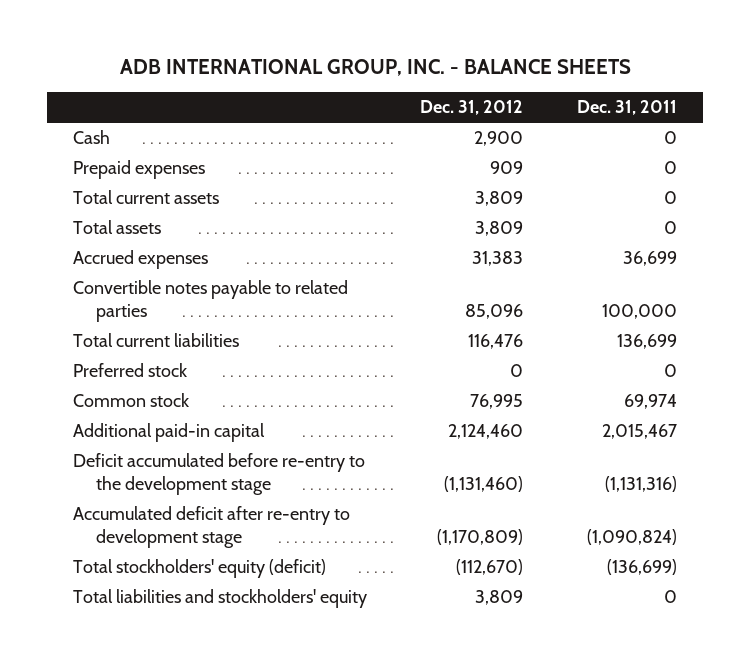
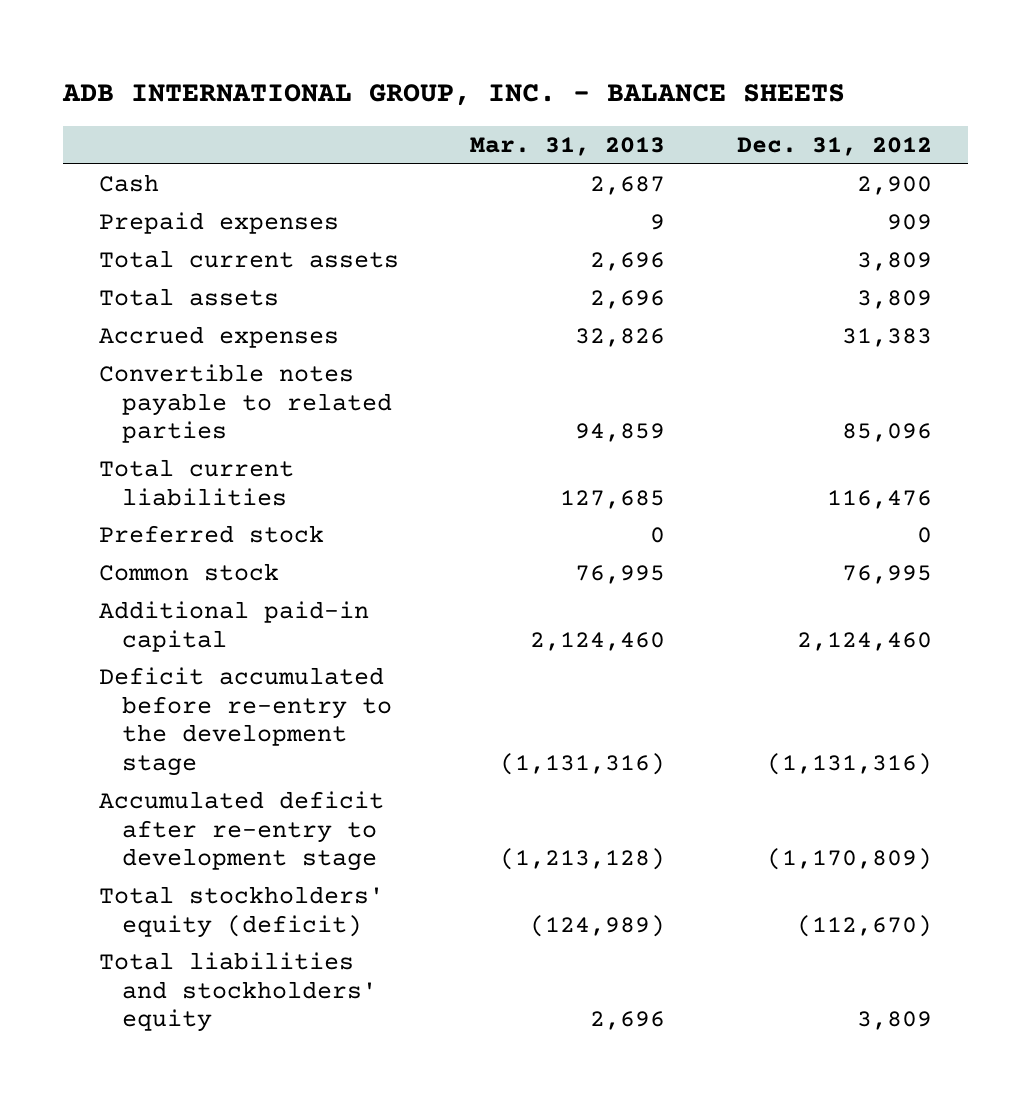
[576,100,677,116] Dec. 31, 2011 -> none
none -> [470,137,666,157] Mar. 31, 2013
[444,476,524,493] (1,131,460) -> [767,752,933,775] (1,131,316)

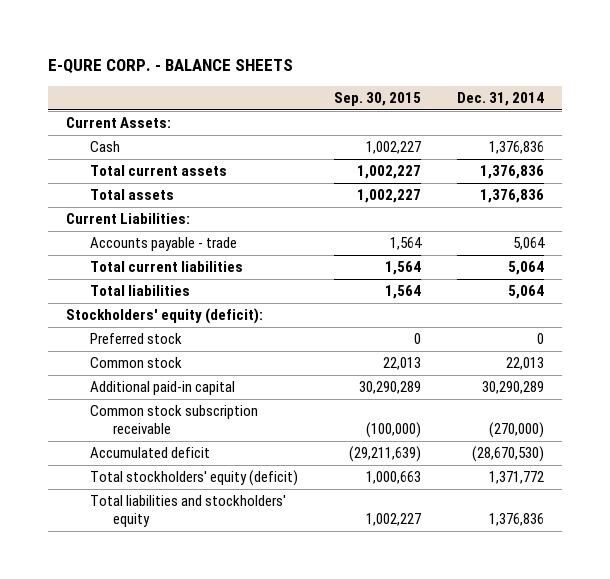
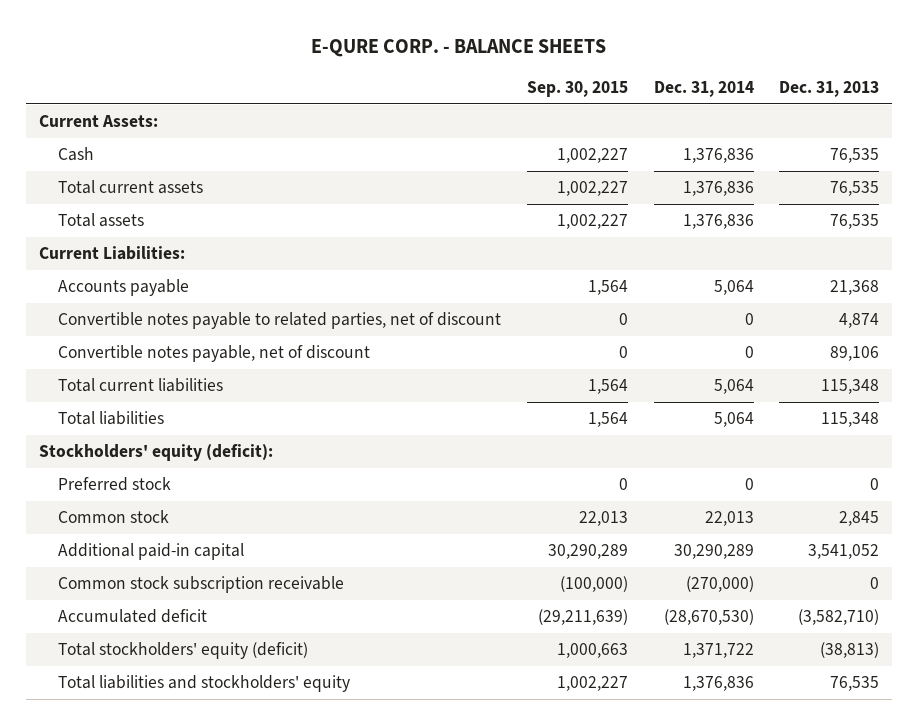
none -> [779,81,880,98] Dec. 31, 2013
[89,237,237,252] Accounts payable - trade -> [58,279,190,297] Accounts payable
none -> [58,312,502,330] Convertible notes payable to related parties, net of discount
none -> [58,345,371,363] Convertible notes payable, net of discount
[489,471,545,485] 1,371,772 -> [682,643,754,659] 1,371,722

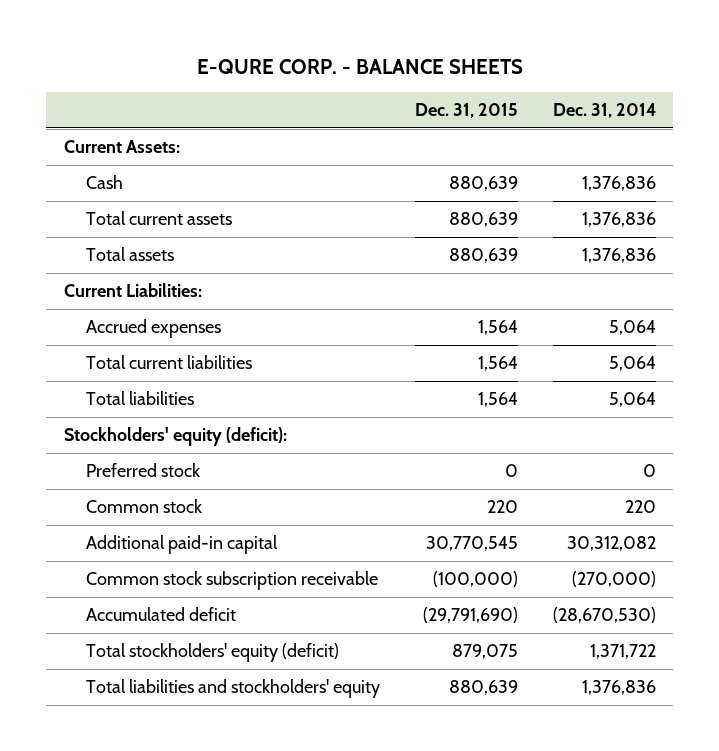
[527,81,629,98] Sep. 30, 2015 -> none
[779,81,880,98] Dec. 31, 2013 -> none
none -> [414,103,518,119] Dec. 31, 2015
[58,312,502,330] Convertible notes payable to related parties, net of discount -> none
[58,345,371,363] Convertible notes payable, net of discount -> none
[58,279,190,297] Accounts payable -> [86,319,222,339] Accrued expenses
[704,511,754,527] 22,013 -> [624,500,656,514] 220
[673,544,754,560] 30,290,289 -> [566,536,656,552] 30,312,082

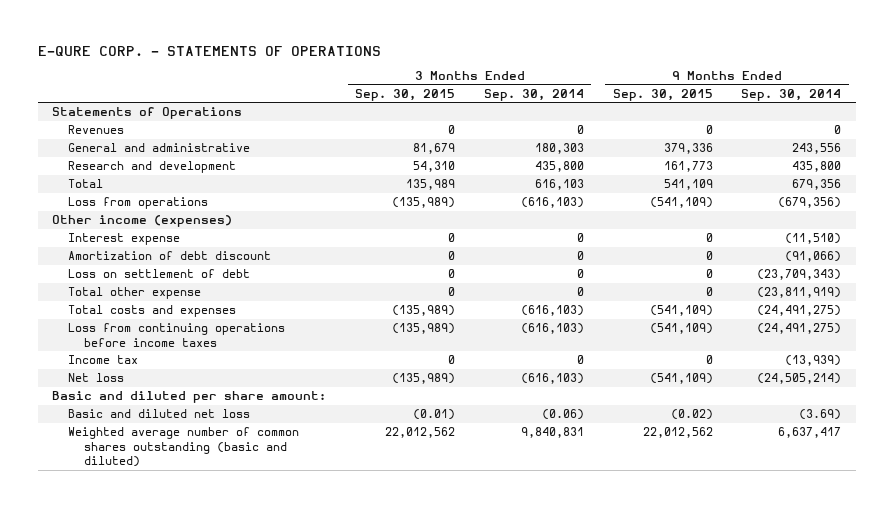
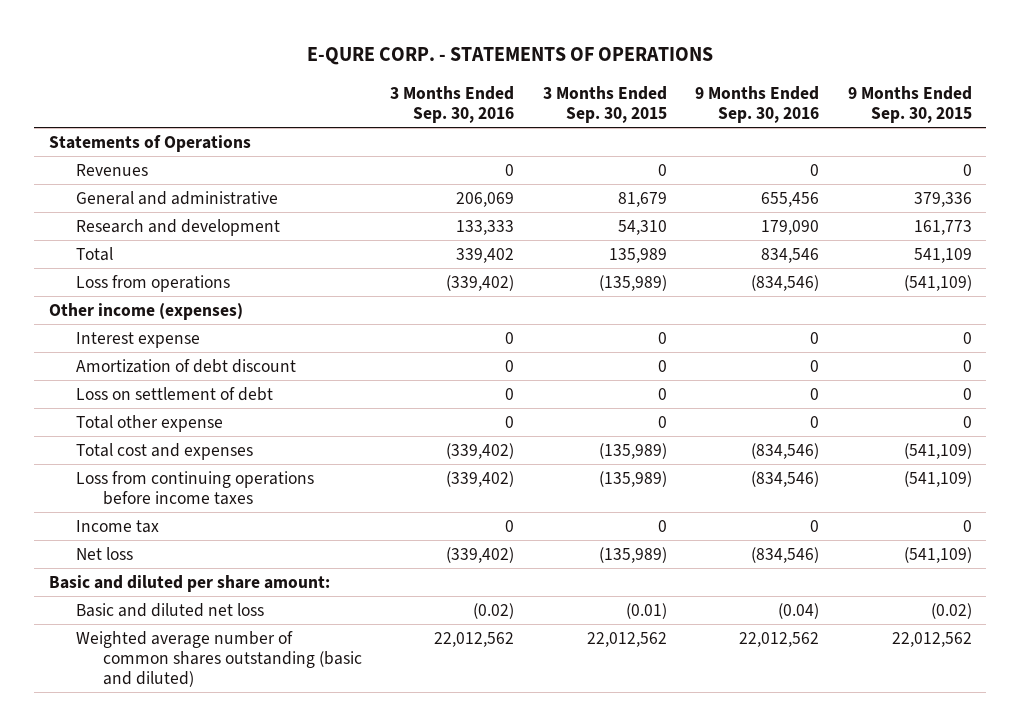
[483,88,584,101] Sep. 30, 2014 -> none
[741,88,842,101] Sep. 30, 2014 -> none
none -> [390,85,515,123] 3 Months Ended Sep. 30, 2016
none -> [695,85,820,123] 9 Months Ended Sep. 30, 2016
[68,305,237,318] Total costs and expenses -> [75,442,253,460] Total cost and expenses

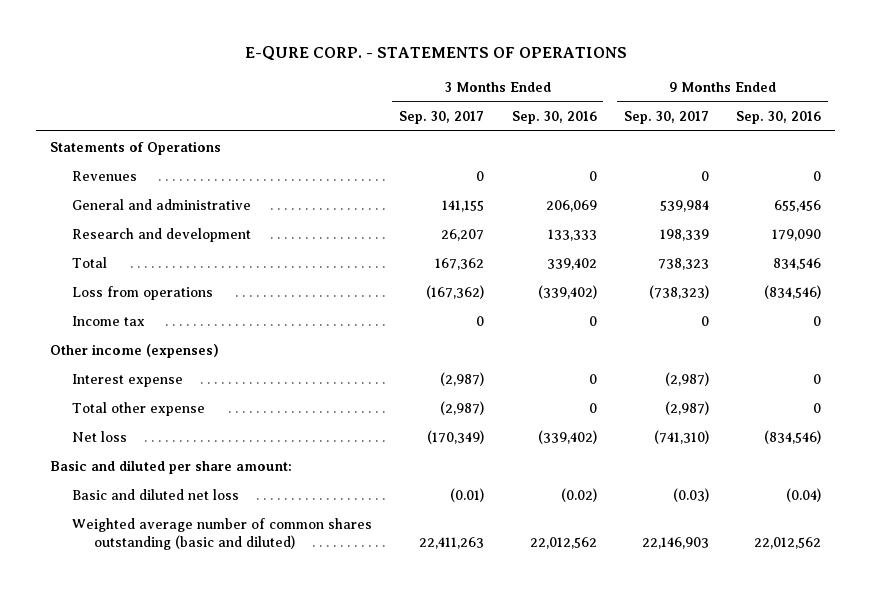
[542,85,667,123] 3 Months Ended Sep. 30, 2015 -> none
[847,85,972,123] 9 Months Ended Sep. 30, 2015 -> none
none -> [399,111,485,125] Sep. 30, 2017
none -> [624,111,710,125] Sep. 30, 2017
[75,519,159,533] Income tax -> [71,315,145,326] Income tax
[75,358,296,373] Amortization of debt discount -> none
[75,386,273,401] Loss on settlement of debt -> none
[75,442,253,460] Total cost and expenses -> none
[75,470,314,505] Loss from continuing operations before income taxes -> none

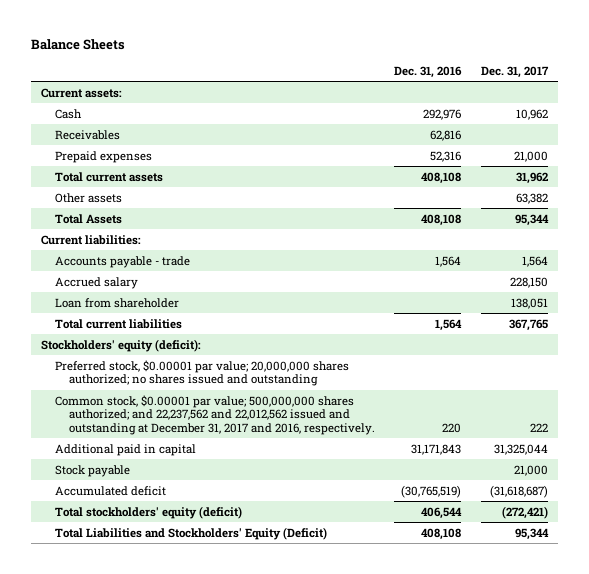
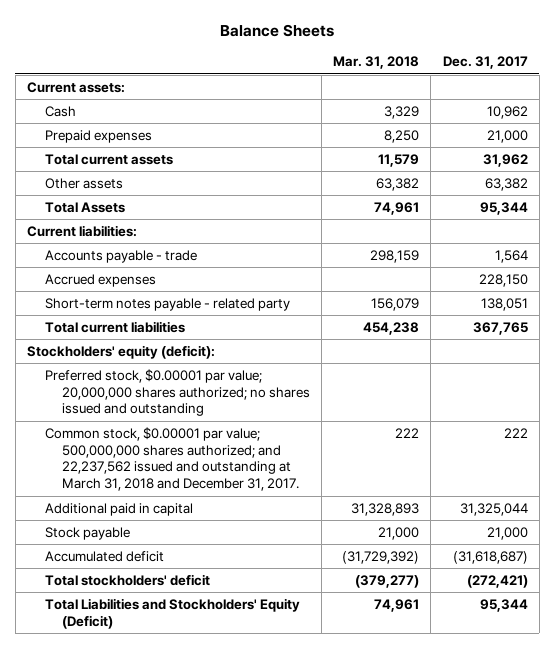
[394,65,463,78] Dec. 31, 2016 -> none
none -> [333,56,420,70] Mar. 31, 2018
[54,129,120,140] Receivables -> none
[54,276,138,289] Accrued salary -> [44,273,156,287] Accrued expenses
[54,297,179,308] Loan from shareholder -> [44,297,290,311] Short-term notes payable - related party
[54,394,375,435] Common stock, $0.00001 par value; 500,000,000 shares authorized; and 22,237,562 and 22,012,562 issued and outstanding at December 31, 2017 and 2016, respectively. -> [44,426,300,492] Common stock, $0.00001 par value; 500,000,000 shares authorized; and 22,237,562 issued and outstanding at March 31, 2018 and December 31, 2017.
[54,505,242,519] Total stockholders' equity (deficit) -> [44,573,210,586] Total stockholders' deficit

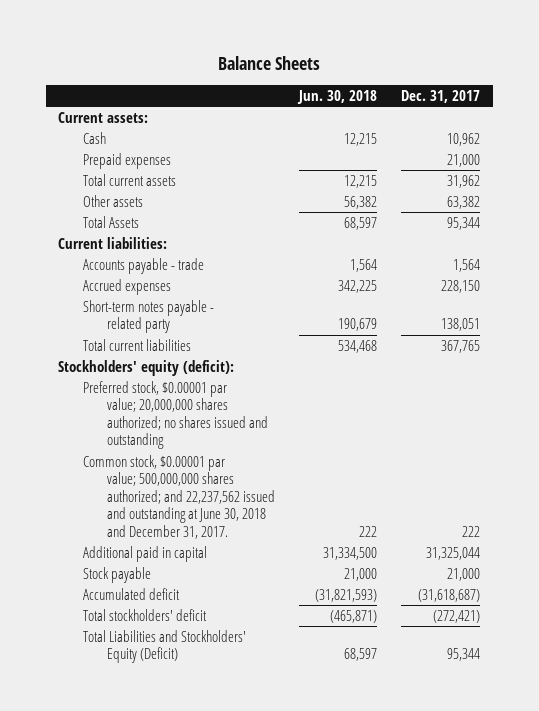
[333,56,420,70] Mar. 31, 2018 -> none
none -> [297,89,378,104] Jun. 30, 2018
[44,426,300,492] Common stock, $0.00001 par value; 500,000,000 shares authorized; and 22,237,562 issued and outstanding at March 31, 2018 and December 31, 2017. -> [82,455,275,539] Common stock, $0.00001 par value; 500,000,000 shares authorized; and 22,237,562 issued and outstanding at June 30, 2018 and December 31, 2017.

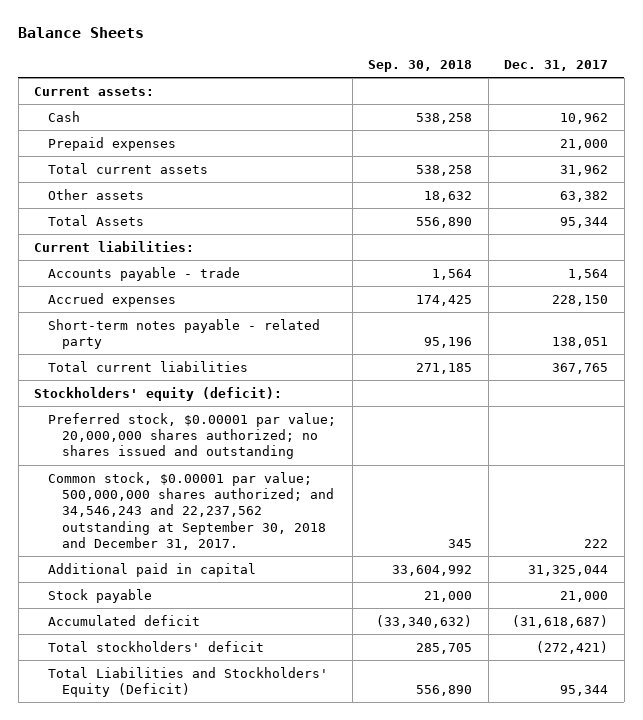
[297,89,378,104] Jun. 30, 2018 -> none
none -> [368,59,473,72] Sep. 30, 2018
[82,455,275,539] Common stock, $0.00001 par value; 500,000,000 shares authorized; and 22,237,562 issued and outstanding at June 30, 2018 and December 31, 2017. -> [48,471,334,551] Common stock, $0.00001 par value; 500,000,000 shares authorized; and 34,546,243 and 22,237,562 outstanding at September 30, 2018 and December 31, 2017.

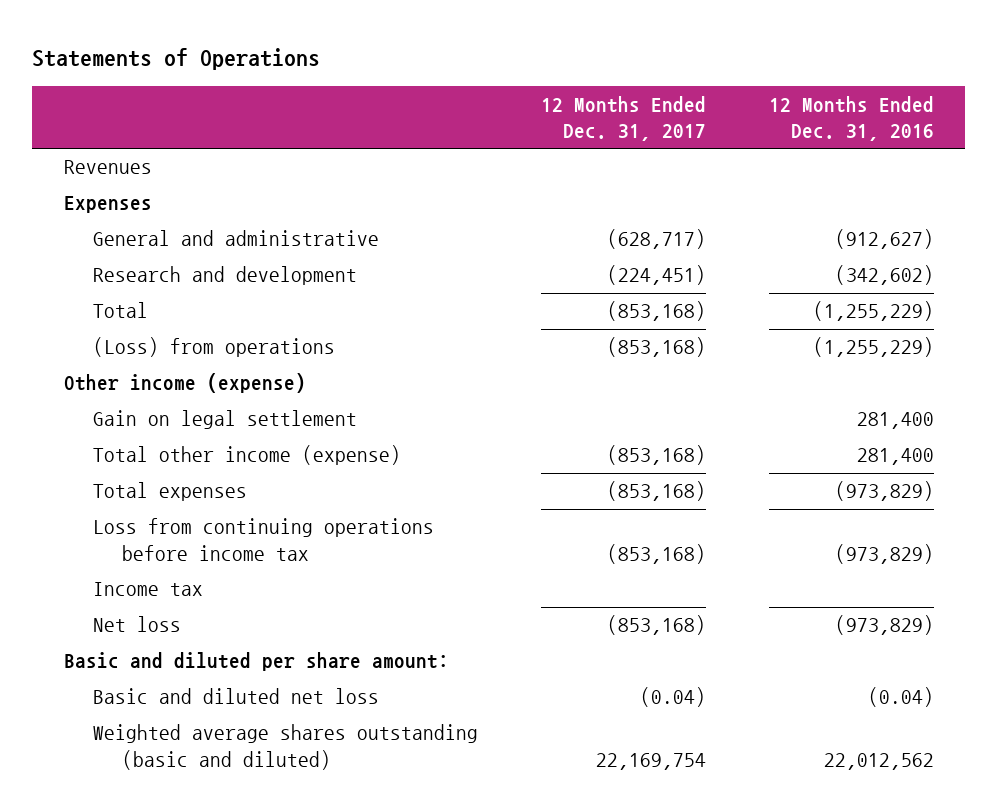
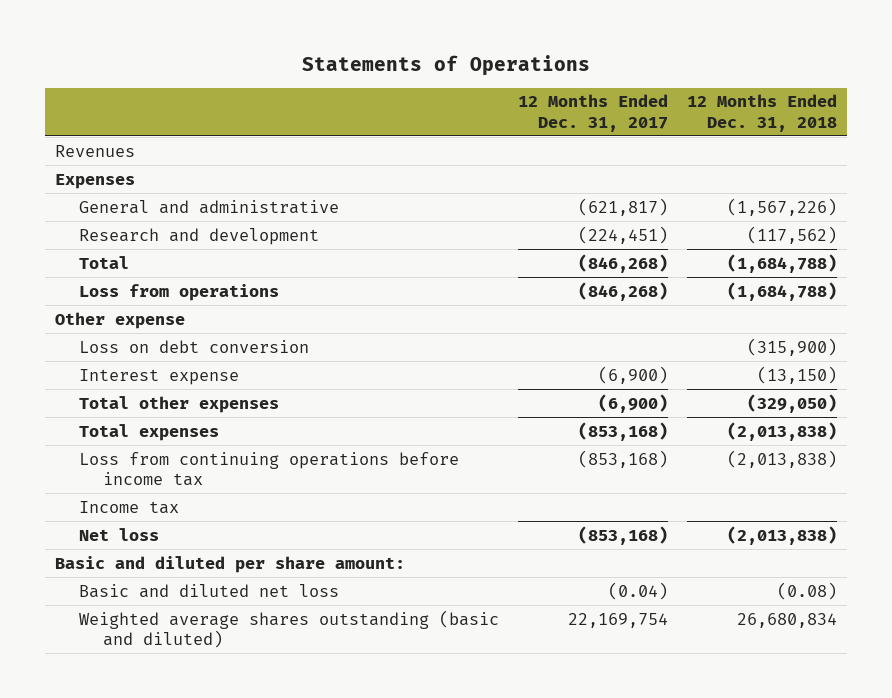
[768,95,934,142] 12 Months Ended Dec. 31, 2016 -> none
none -> [686,94,837,132] 12 Months Ended Dec. 31, 2018
[606,229,706,250] (628,717) -> [577,197,668,216] (621,817)
[93,410,358,430] Gain on legal settlement -> none
[606,301,706,322] (853,168) -> [577,253,668,273] (846,268)
[93,337,336,358] (Loss) from operations -> [78,283,279,301] Loss from operations
[606,337,706,358] (853,168) -> [577,281,668,301] (846,268)
[63,373,306,394] Other income (expense) -> [54,311,185,329] Other expense
none -> [78,339,309,353] Loss on debt conversion
none -> [78,368,239,385] Interest expense
[93,445,402,466] Total other income (expense) -> [78,395,279,413] Total other expenses
[606,445,706,466] (853,168) -> [597,393,668,413] (6,900)

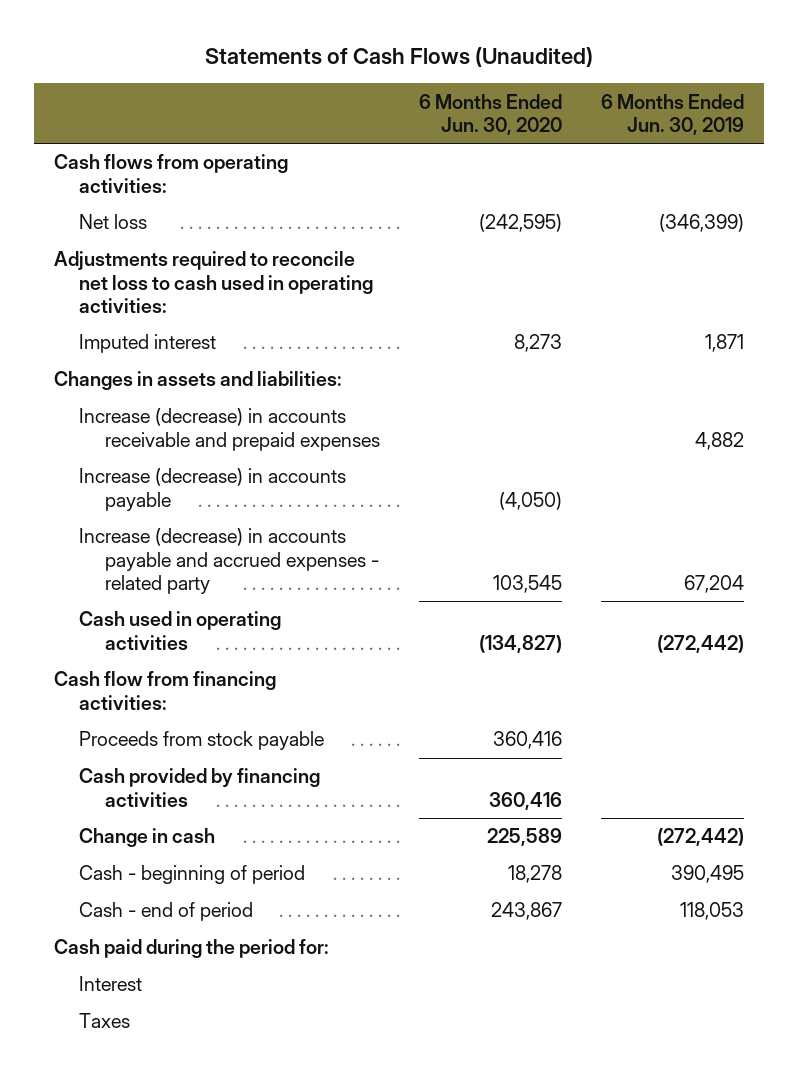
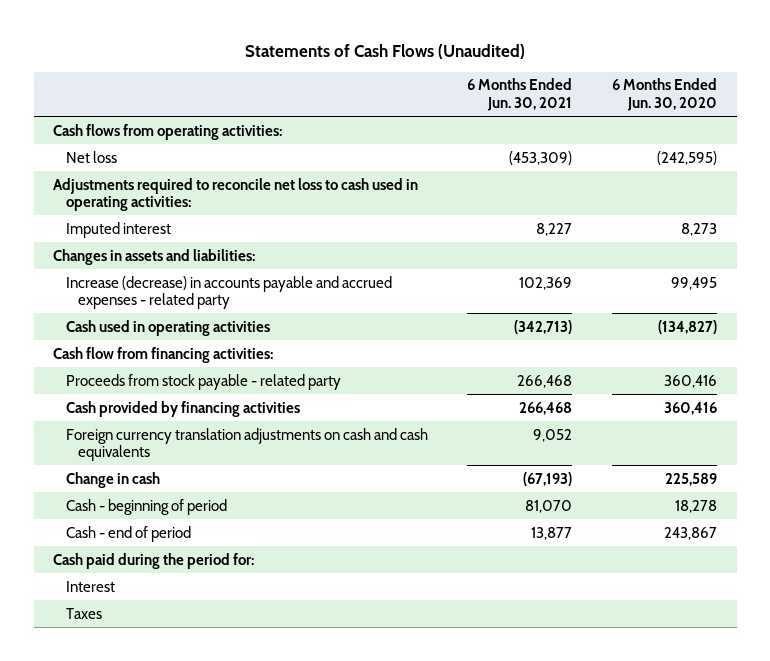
[601,93,745,135] 6 Months Ended Jun. 30, 2019 -> none
none -> [467,78,573,112] 6 Months Ended Jun. 30, 2021
[79,408,381,451] Increase (decrease) in accounts receivable and prepaid expenses -> none
[79,468,347,511] Increase (decrease) in accounts payable -> none
[493,574,563,593] 103,545 -> [670,276,717,290] 99,495
[79,731,325,751] Proceeds from stock payable -> [65,373,341,390] Proceeds from stock payable - related party
none -> [65,427,428,462] Foreign currency translation adjustments on cash and cash equivalents

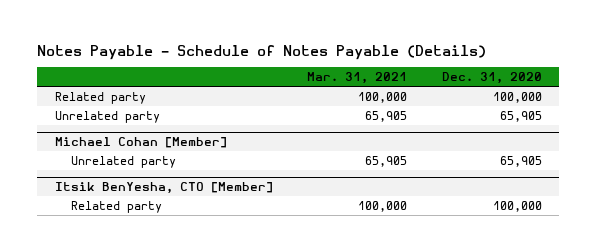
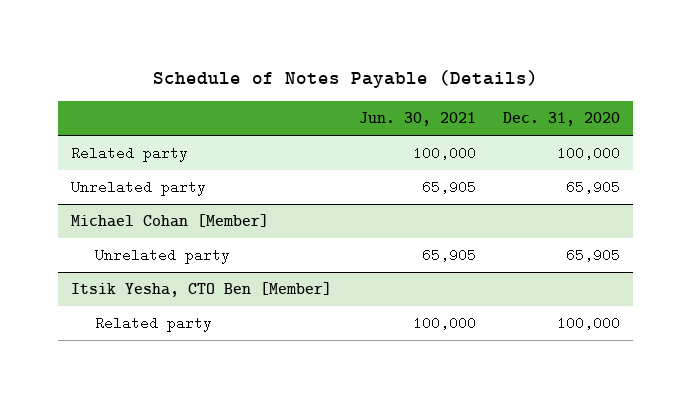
[37,44,487,60] Notes Payable - Schedule of Notes Payable (Details) -> [152,70,538,89] Schedule of Notes Payable (Details)
[307,72,408,85] Mar. 31, 2021 -> none
none -> [359,112,477,127] Jun. 30, 2021
[54,182,273,195] Itsik BenYesha, CTO [Member] -> [71,282,333,298] Itsik Yesha, CTO Ben [Member]

